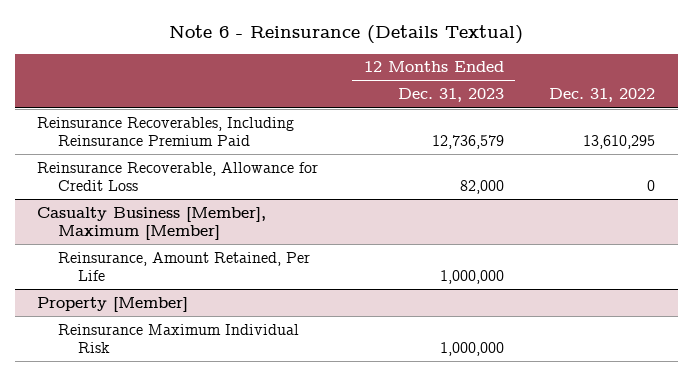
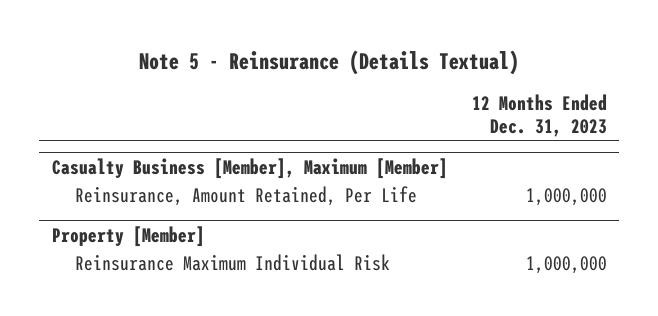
[169,25,524,45] Note 6 - Reinsurance (Details Textual) -> [139,50,520,76] Note 5 - Reinsurance (Details Textual)
[548,88,655,103] Dec. 31, 2022 -> none
[37,116,295,147] Reinsurance Recoverables, Including Reinsurance Premium Paid -> none
[37,161,319,192] Reinsurance Recoverable, Allowance for Credit Loss -> none

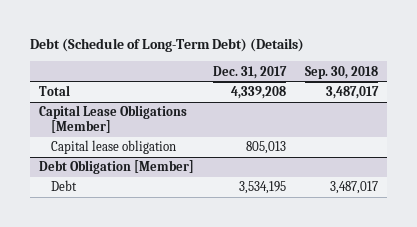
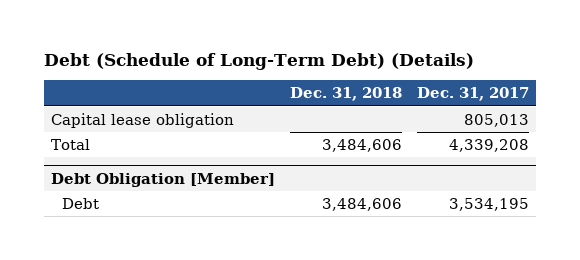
[304,65,378,79] Sep. 30, 2018 -> none
none -> [289,87,402,102] Dec. 31, 2018
[39,105,188,134] Capital Lease Obligations [Member] -> none
[39,85,71,97] Total -> [51,138,91,150] Total

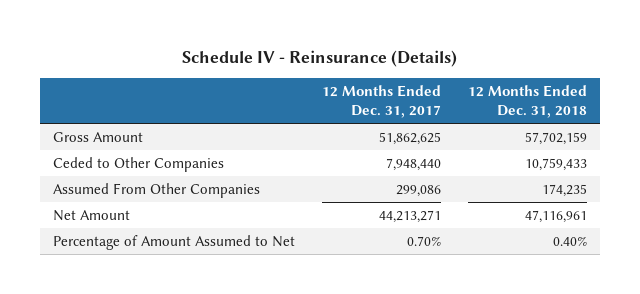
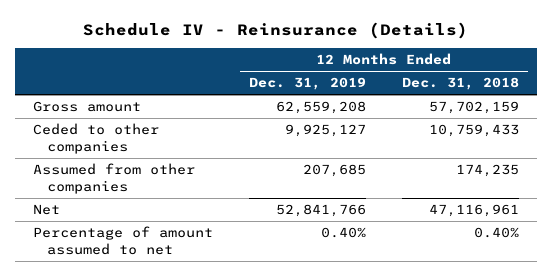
[321,85,441,119] 12 Months Ended Dec. 31, 2017 -> none
none -> [248,77,366,91] Dec. 31, 2019
[52,131,143,142] Gross Amount -> [33,101,142,113] Gross amount
[52,156,224,172] Ceded to Other Companies -> [33,123,160,154] Ceded to other companies
[52,182,260,198] Assumed From Other Companies -> [33,163,196,194] Assumed from other companies
[52,209,130,221] Net Amount -> [33,204,61,216] Net
[52,234,295,250] Percentage of Amount Assumed to Net -> [33,226,214,255] Percentage of amount assumed to net

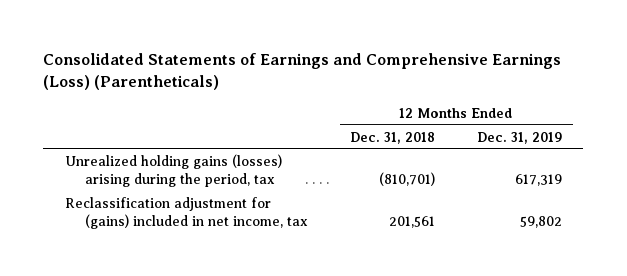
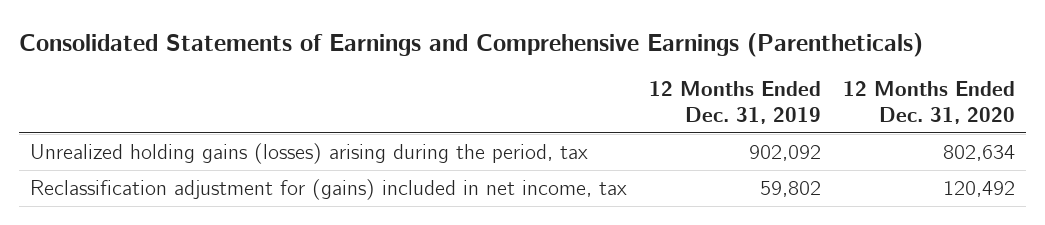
[43,53,562,91] Consolidated Statements of Earnings and Comprehensive Earnings (Loss) (Parentheticals) -> [19,32,924,57] Consolidated Statements of Earnings and Comprehensive Earnings (Parentheticals)
[350,131,436,144] Dec. 31, 2018 -> none
none -> [843,80,1016,124] 12 Months Ended Dec. 31, 2020
[515,173,563,186] 617,319 -> [749,144,822,161] 902,092

